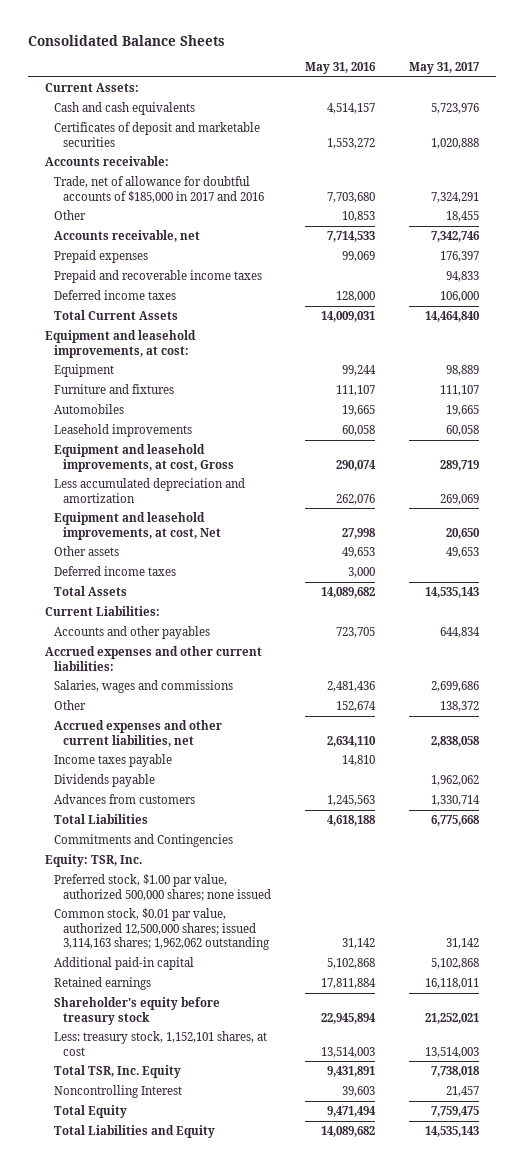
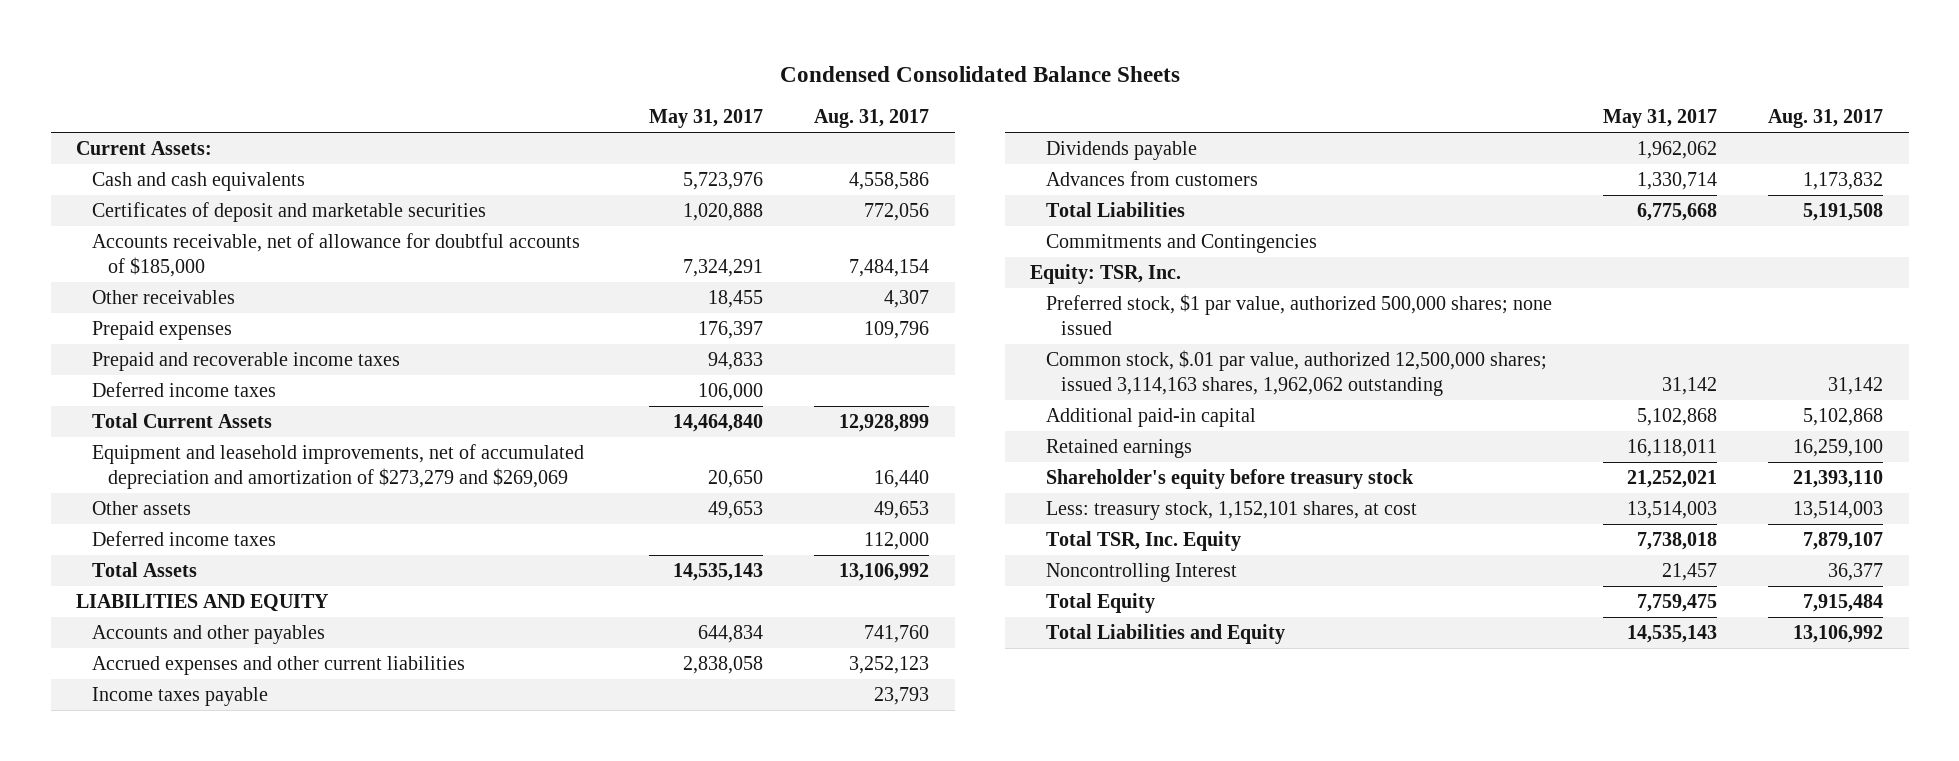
[27,34,225,46] Consolidated Balance Sheets -> [779,65,1180,82] Condensed Consolidated Balance Sheets
[304,62,376,75] May 31, 2016 -> none
none -> [814,109,930,129] Aug. 31, 2017
[44,155,169,166] Accounts receivable: -> none
[53,229,200,242] Accounts receivable, net -> none
[53,175,264,203] Trade, net of allowance for doubtful accounts of $185,000 in 2017 and 2016 -> [92,232,581,277] Accounts receivable, net of allowance for doubtful accounts of $185,000
[53,209,86,220] Other -> [92,289,236,304] Other receivables
[44,329,196,358] Equipment and leasehold improvements, at cost: -> none
[53,363,114,377] Equipment -> none
[53,383,174,394] Furniture and fixtures -> none
[53,403,124,414] Automobiles -> none
[53,423,192,437] Leasehold improvements -> none
[53,443,234,472] Equipment and leasehold improvements, at cost, Gross -> none
[53,477,245,503] Less accumulated depreciation and amortization -> none
[53,511,221,540] Equipment and leasehold improvements, at cost, Net -> [92,443,585,489] Equipment and leasehold improvements, net of accumulated depreciation and amortization of $273,279 and $269,069
[44,605,160,616] Current Liabilities: -> none
none -> [76,593,330,612] LIABILITIES AND EQUITY
[44,645,262,671] Accrued expenses and other current liabilities: -> none
[53,679,233,693] Salaries, wages and commissions -> none
[53,699,86,710] Other -> none
[53,719,222,747] Accrued expenses and other current liabilities, net -> [92,655,466,675] Accrued expenses and other current liabilities
[53,873,271,901] Preferred stock, $1.00 par value, authorized 500,000 shares; none issued -> [1045,293,1552,335] Preferred stock, $1 par value, authorized 500,000 shares; none issued
[53,907,270,951] Common stock, $0.01 par value, authorized 12,500,000 shares; issued 3,114,163 shares; 1,962,062 outstanding -> [1045,349,1547,396] Common stock, $.01 par value, authorized 12,500,000 shares; issued 3,114,163 shares, 1,962,062 outstanding

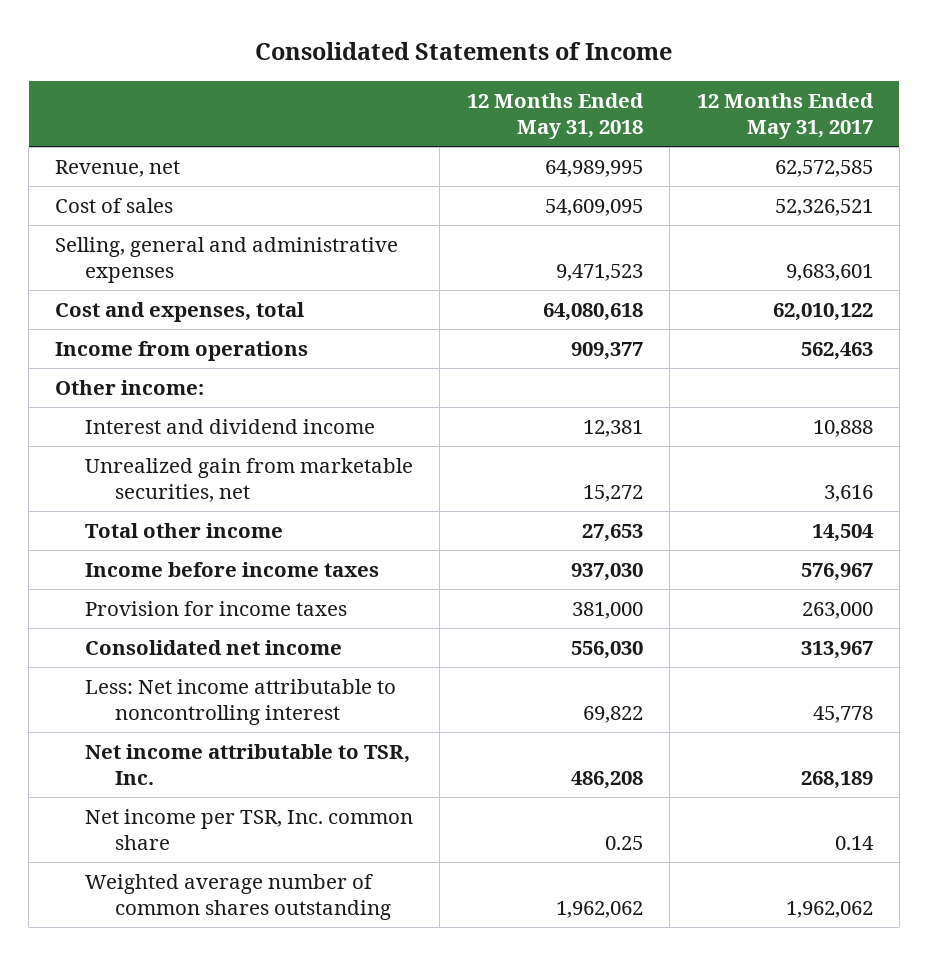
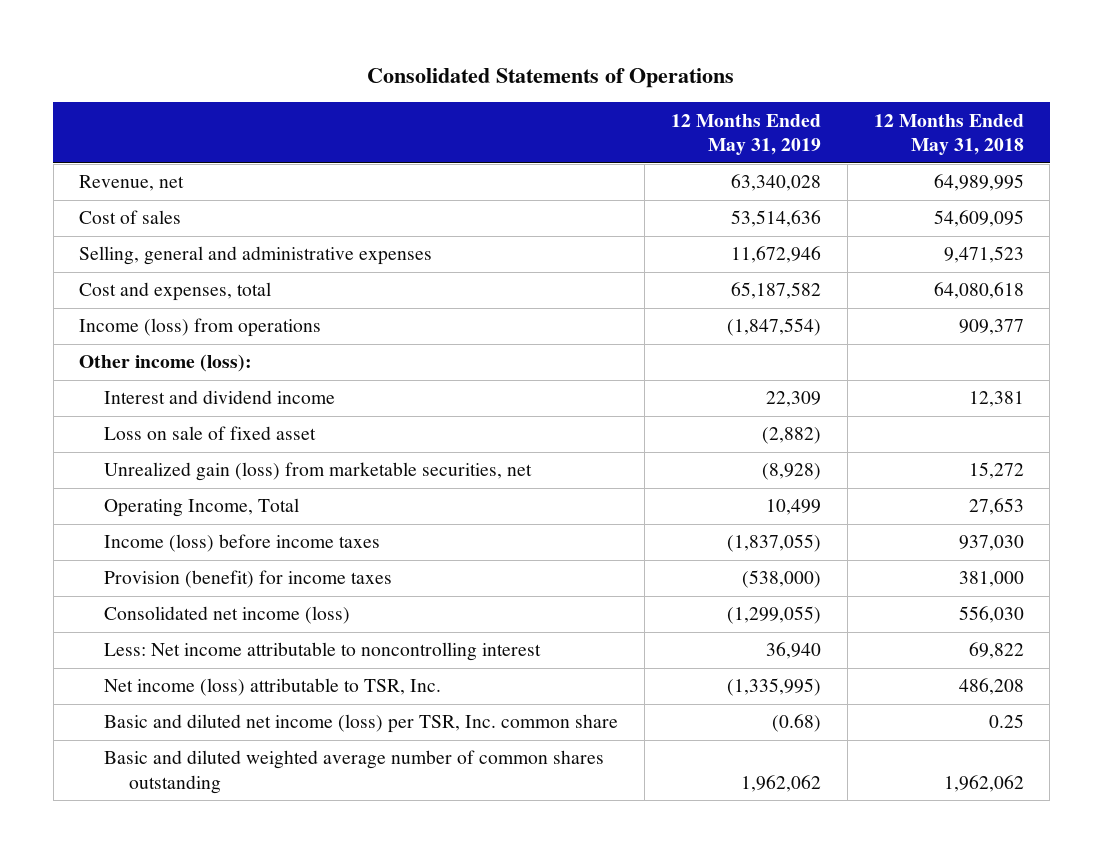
[254,42,672,61] Consolidated Statements of Income -> [367,67,735,88] Consolidated Statements of Operations
[696,93,874,140] 12 Months Ended May 31, 2017 -> none
none -> [670,113,821,155] 12 Months Ended May 31, 2019
[55,340,309,361] Income from operations -> [79,318,322,338] Income (loss) from operations
[55,379,205,395] Other income: -> [79,354,253,373] Other income (loss):
none -> [104,426,317,441] Loss on sale of fixed asset
[85,457,414,503] Unrealized gain from marketable securities, net -> [104,462,533,482] Unrealized gain (loss) from marketable securities, net
[85,522,284,538] Total other income -> [104,498,300,518] Operating Income, Total
[85,561,380,577] Income before income taxes -> [104,534,381,553] Income (loss) before income taxes
[85,600,348,616] Provision for income taxes -> [104,570,393,589] Provision (benefit) for income taxes
[85,639,343,655] Consolidated net income -> [104,606,351,625] Consolidated net income (loss)
[85,743,411,786] Net income attributable to TSR, Inc. -> [104,678,442,697] Net income (loss) attributable to TSR, Inc.
[85,808,414,851] Net income per TSR, Inc. common share -> [104,714,619,734] Basic and diluted net income (loss) per TSR, Inc. common share
[85,873,391,921] Weighted average number of common shares outstanding -> [104,750,605,794] Basic and diluted weighted average number of common shares outstanding

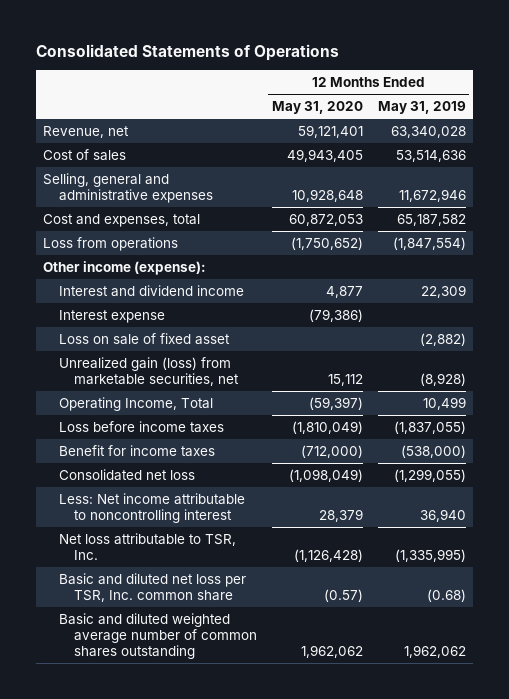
[873,113,1024,155] 12 Months Ended May 31, 2018 -> none
none -> [271,101,363,115] May 31, 2020
[79,318,322,338] Income (loss) from operations -> [43,236,179,251] Loss from operations
[79,354,253,373] Other income (loss): -> [43,260,207,275] Other income (expense):
none -> [58,309,165,323] Interest expense
[104,534,381,553] Income (loss) before income taxes -> [58,420,224,433] Loss before income taxes
[104,570,393,589] Provision (benefit) for income taxes -> [58,444,215,457] Benefit for income taxes
[104,606,351,625] Consolidated net income (loss) -> [58,468,195,481] Consolidated net loss
[104,678,442,697] Net income (loss) attributable to TSR, Inc. -> [58,532,236,560] Net loss attributable to TSR, Inc.
[104,714,619,734] Basic and diluted net income (loss) per TSR, Inc. common share -> [58,572,246,602] Basic and diluted net loss per TSR, Inc. common share

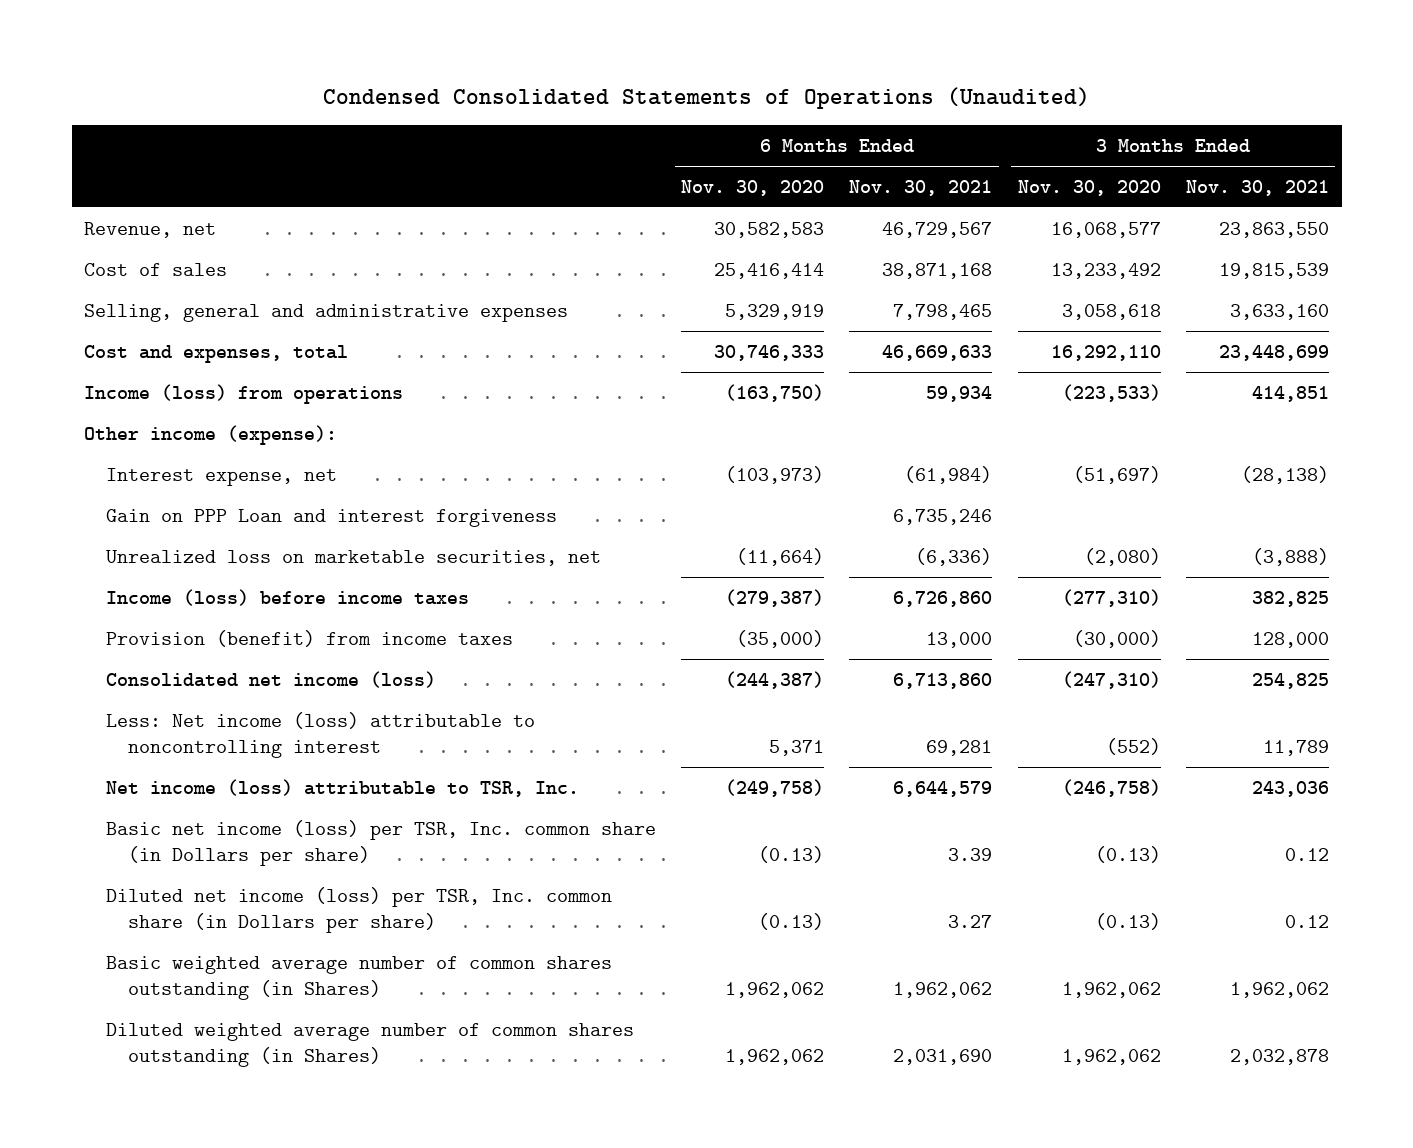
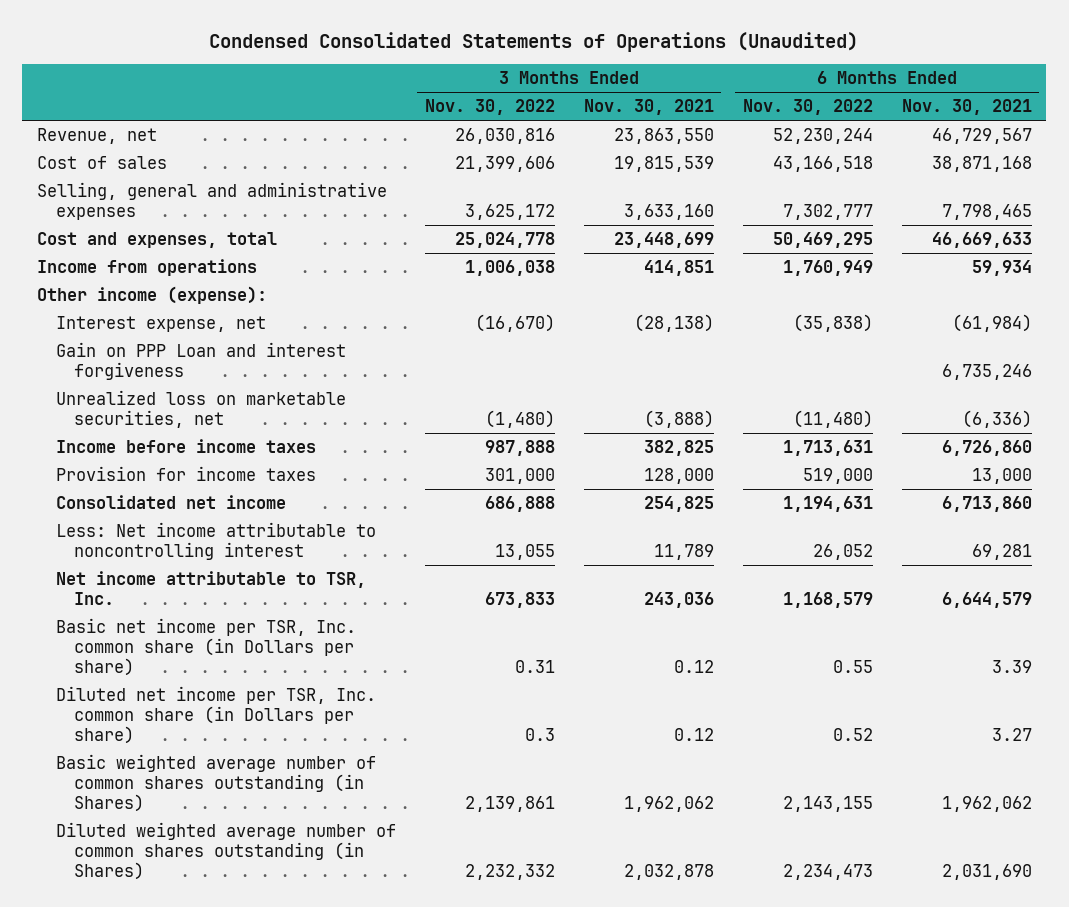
[681,179,825,196] Nov. 30, 2020 -> none
[1017,179,1161,196] Nov. 30, 2020 -> none
none -> [424,99,555,116] Nov. 30, 2022
none -> [742,99,873,116] Nov. 30, 2022
[84,383,404,404] Income (loss) from operations -> [36,259,257,277] Income from operations
[105,588,469,606] Income (loss) before income taxes -> [55,439,316,454] Income before income taxes
[105,629,513,647] Provision (benefit) from income taxes -> [55,466,316,482] Provision for income taxes
[105,670,436,688] Consolidated net income (loss) -> [55,495,286,510] Consolidated net income
[105,711,535,758] Less: Net income (loss) attributable to noncontrolling interest -> [55,522,376,561] Less: Net income attributable to noncontrolling interest
[105,778,579,797] Net income (loss) attributable to TSR, Inc. -> [55,571,366,606] Net income attributable to TSR, Inc.
[105,819,656,866] Basic net income (loss) per TSR, Inc. common share (in Dollars per share) -> [55,618,356,677] Basic net income per TSR, Inc. common share (in Dollars per share)
[105,886,612,933] Diluted net income (loss) per TSR, Inc. common share (in Dollars per share) -> [55,686,376,745] Diluted net income per TSR, Inc. common share (in Dollars per share)

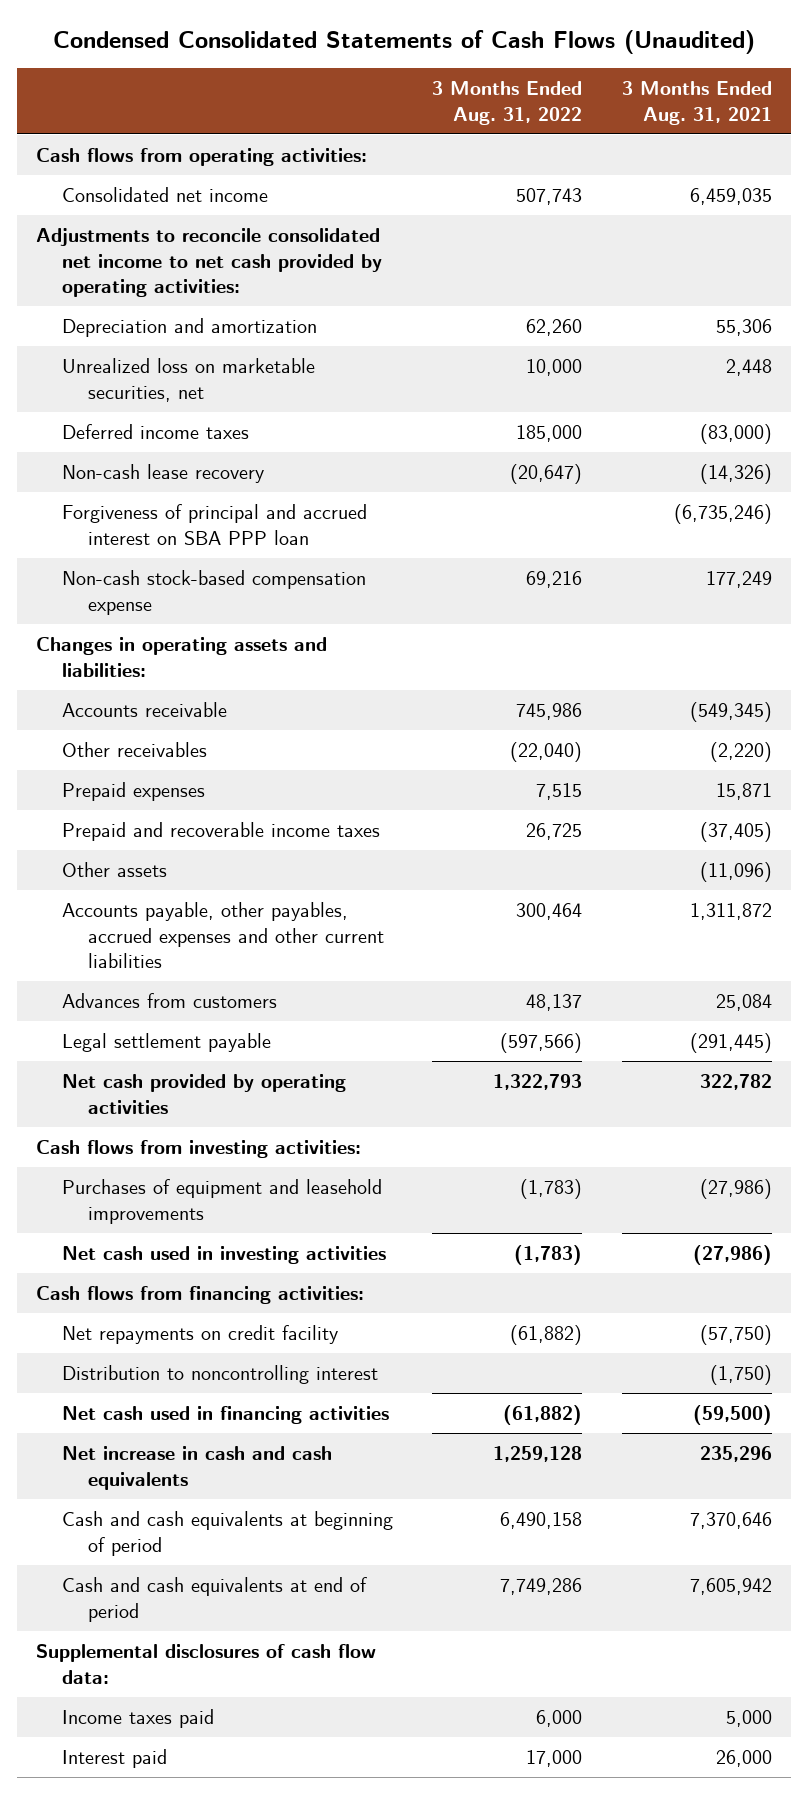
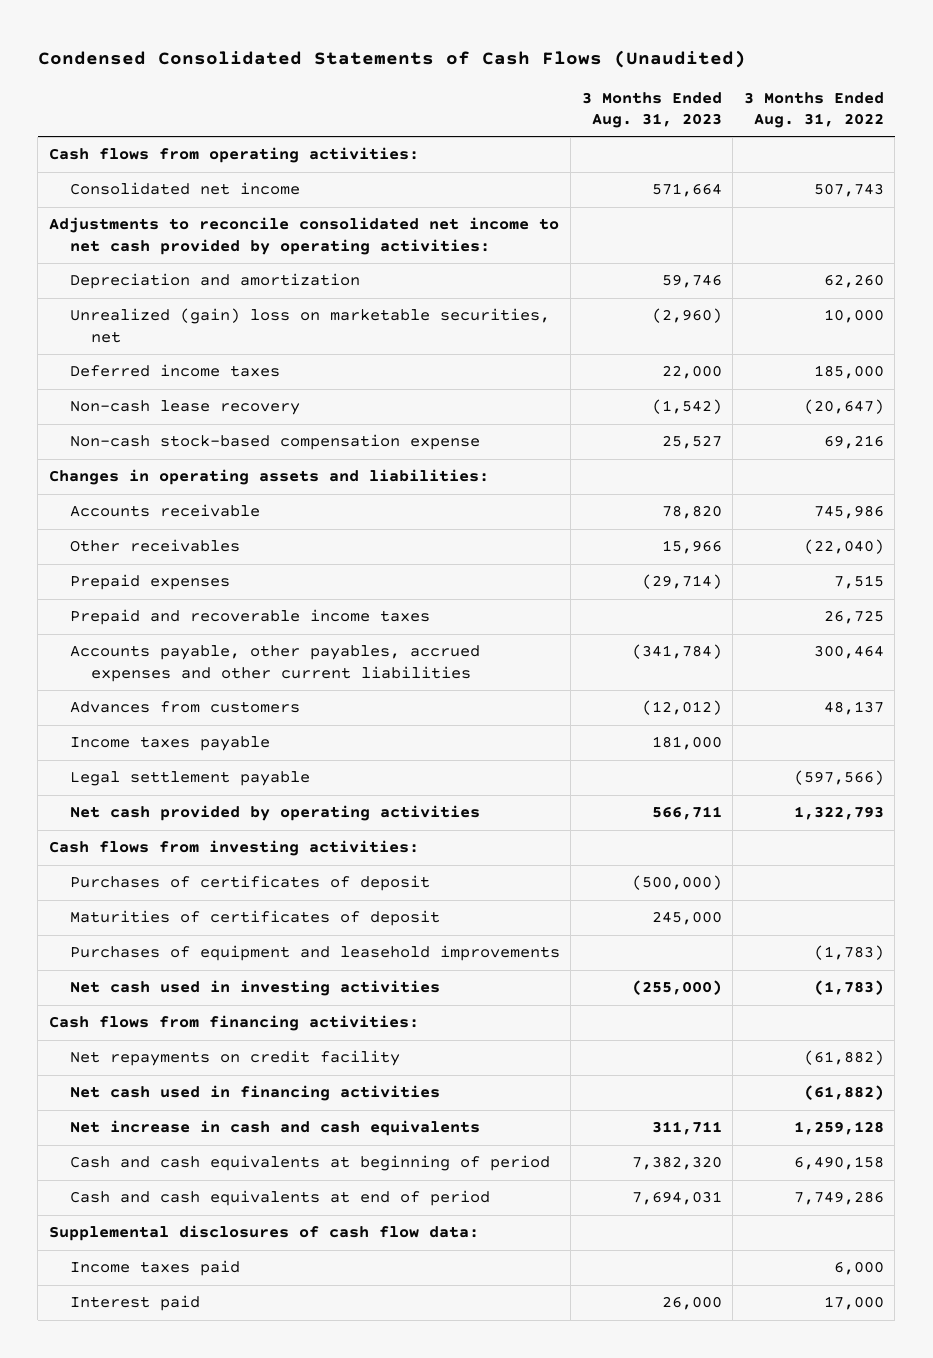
[621,81,772,125] 3 Months Ended Aug. 31, 2021 -> none
none -> [581,91,722,129] 3 Months Ended Aug. 31, 2023
[61,358,315,402] Unrealized loss on marketable securities, net -> [69,308,550,343] Unrealized (gain) loss on marketable securities, net
[61,504,367,545] Forgiveness of principal and accrued interest on SBA PPP loan -> none
[61,862,167,878] Other assets -> none
none -> [69,736,270,752] Income taxes payable
none -> [69,875,430,892] Purchases of certificates of deposit
none -> [69,910,440,927] Maturities of certificates of deposit
[61,1365,378,1385] Distribution to noncontrolling interest -> none

